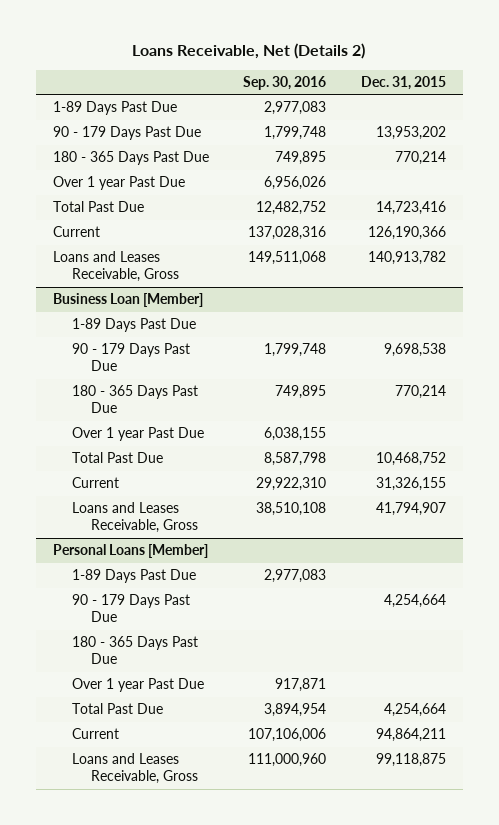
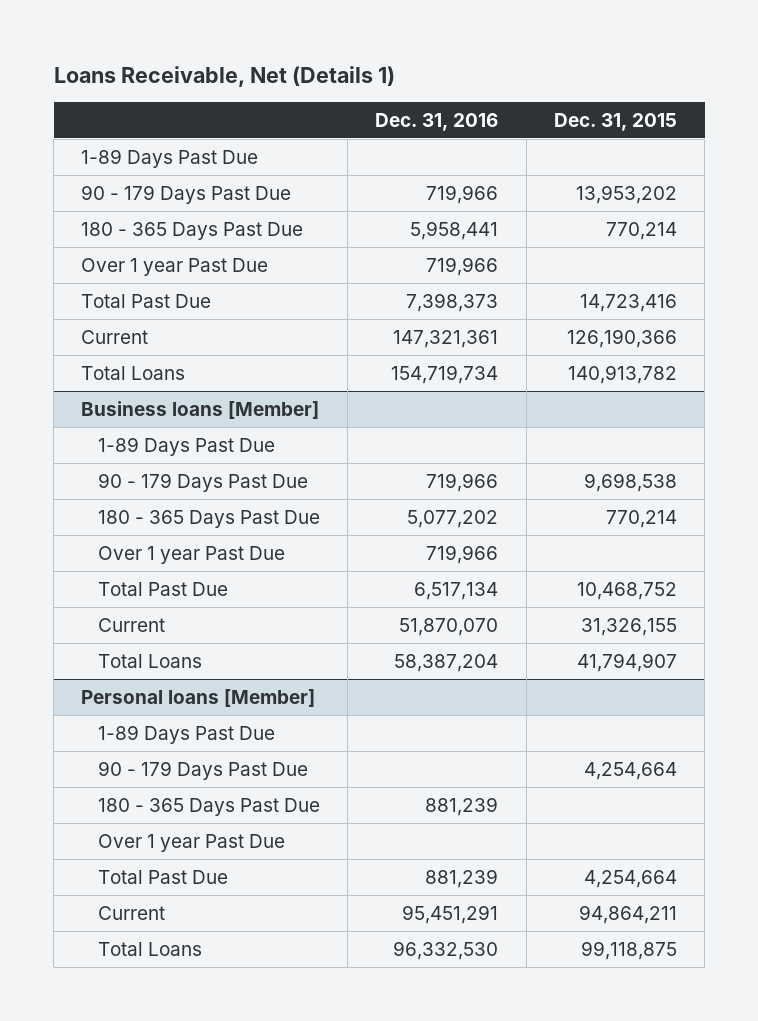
[132,43,366,60] Loans Receivable, Net (Details 2) -> [53,65,395,87] Loans Receivable, Net (Details 1)
[243,75,327,90] Sep. 30, 2016 -> none
none -> [375,112,499,131] Dec. 31, 2016
[52,251,179,283] Loans and Leases Receivable, Gross -> [81,365,186,380] Total Loans
[52,293,203,308] Business Loan [Member] -> [81,400,320,419] Business loans [Member]
[71,502,198,534] Loans and Leases Receivable, Gross -> [97,653,202,668] Total Loans
[52,544,208,559] Personal Loans [Member] -> [81,688,316,707] Personal loans [Member]
[71,753,198,785] Loans and Leases Receivable, Gross -> [97,941,202,956] Total Loans

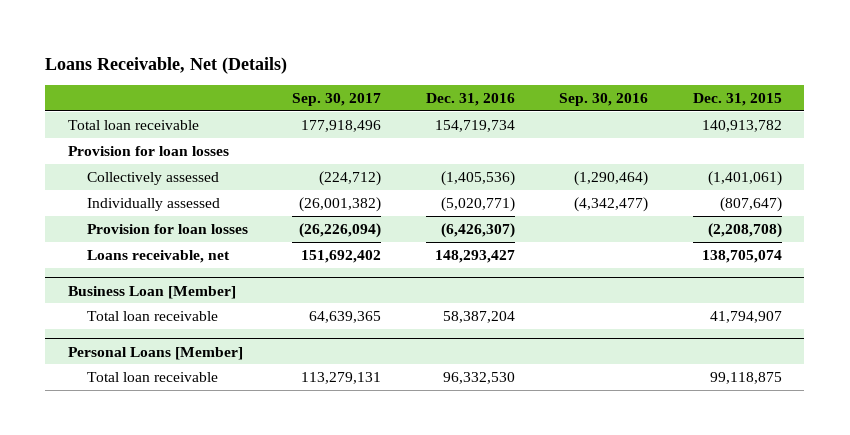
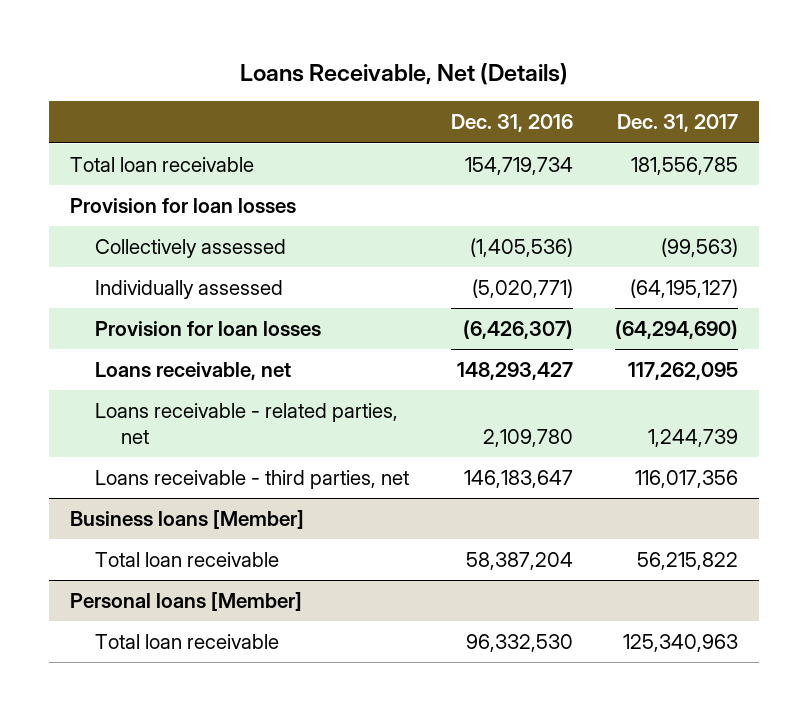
[292,92,382,106] Sep. 30, 2017 -> none
[559,92,649,106] Sep. 30, 2016 -> none
[693,92,783,106] Dec. 31, 2015 -> none
none -> [617,114,739,133] Dec. 31, 2017
none -> [95,403,399,445] Loans receivable - related parties, net
none -> [95,470,410,490] Loans receivable - third parties, net
[67,285,236,299] Business Loan [Member] -> [69,510,304,530] Business loans [Member]
[67,346,243,360] Personal Loans [Member] -> [69,592,302,612] Personal loans [Member]

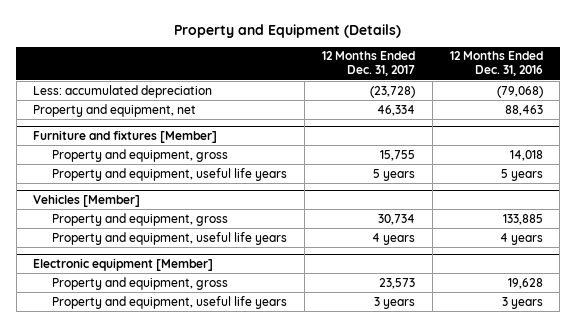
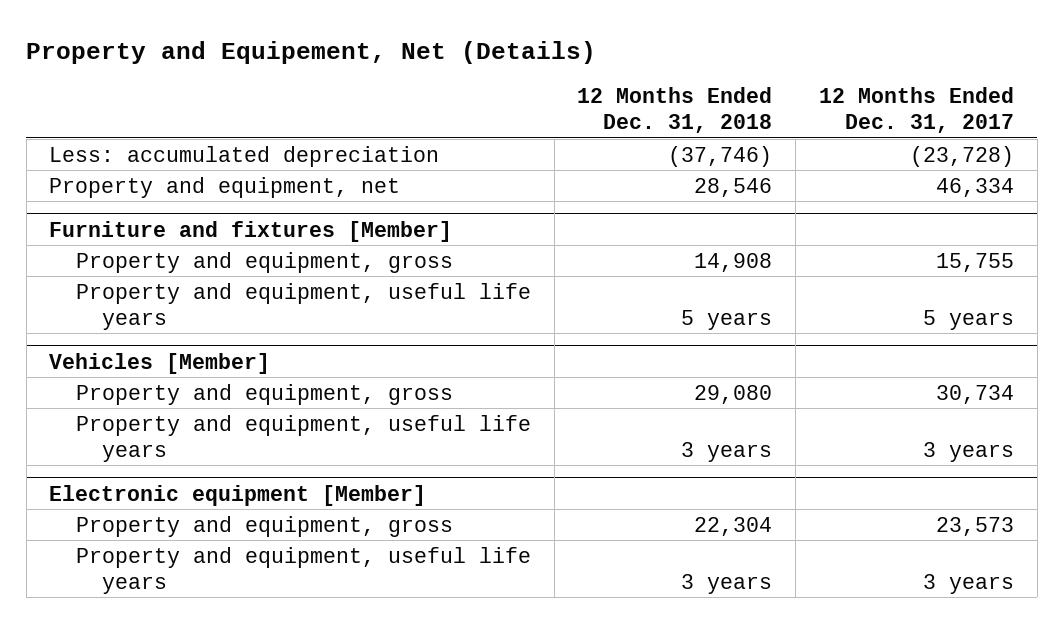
[173,23,401,38] Property and Equipment (Details) -> [26,41,597,65] Property and Equipement, Net (Details)
[449,51,543,77] 12 Months Ended Dec. 31, 2016 -> none
none -> [577,87,773,134] 12 Months Ended Dec. 31, 2018
[371,232,415,245] 4 years -> [923,441,1015,462] 3 years

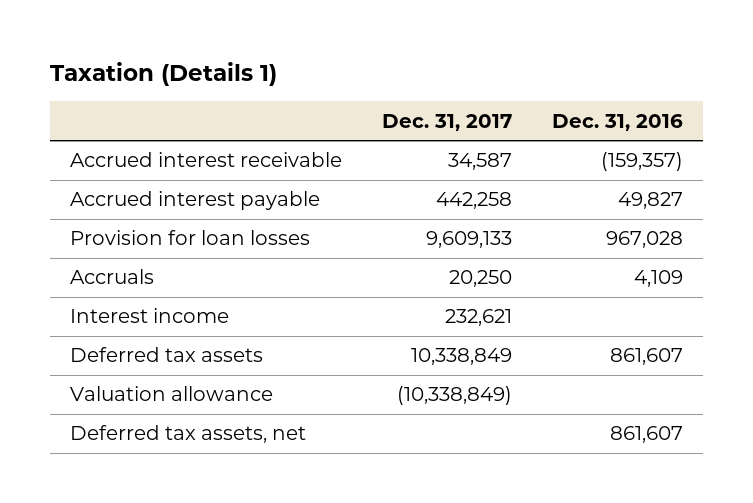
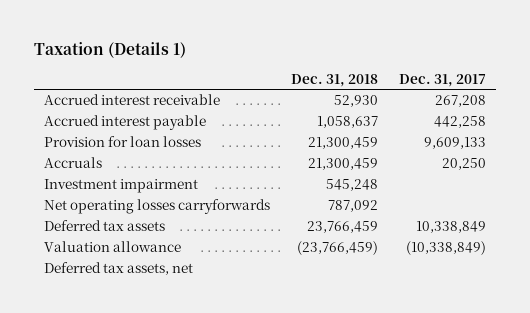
[552,113,684,131] Dec. 31, 2016 -> none
none -> [291,73,379,87] Dec. 31, 2018
[448,153,513,171] 34,587 -> [434,95,486,108] 267,208
[70,308,230,324] Interest income -> none
none -> [44,179,199,194] Investment impairment
none -> [44,199,271,215] Net operating losses carryforwards

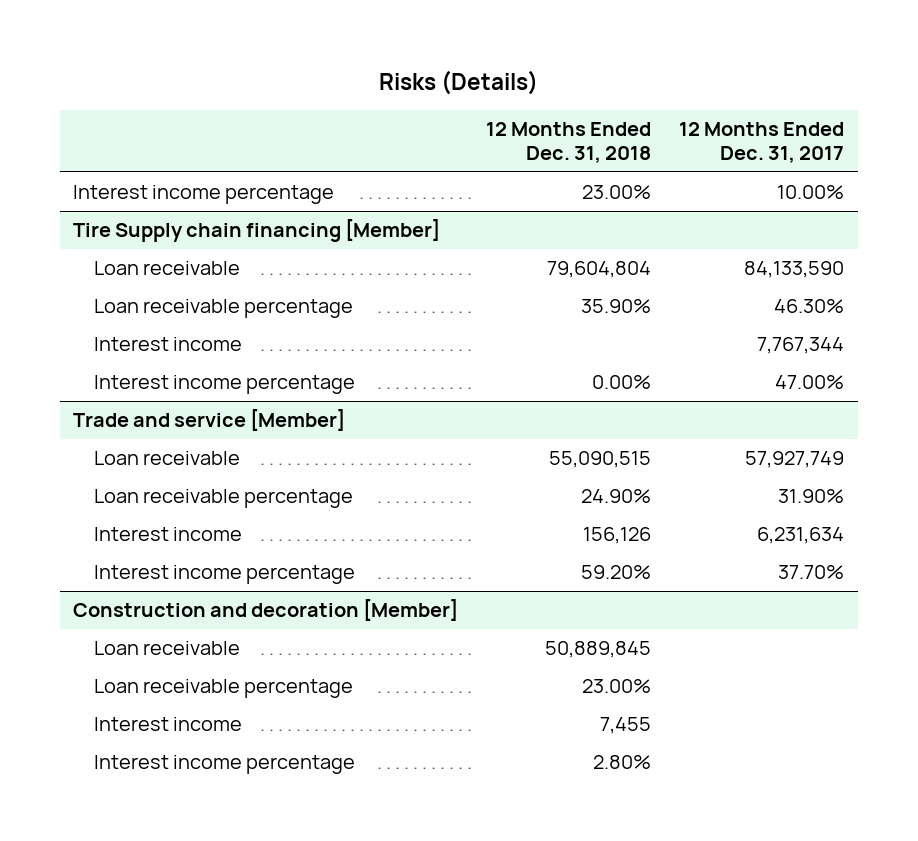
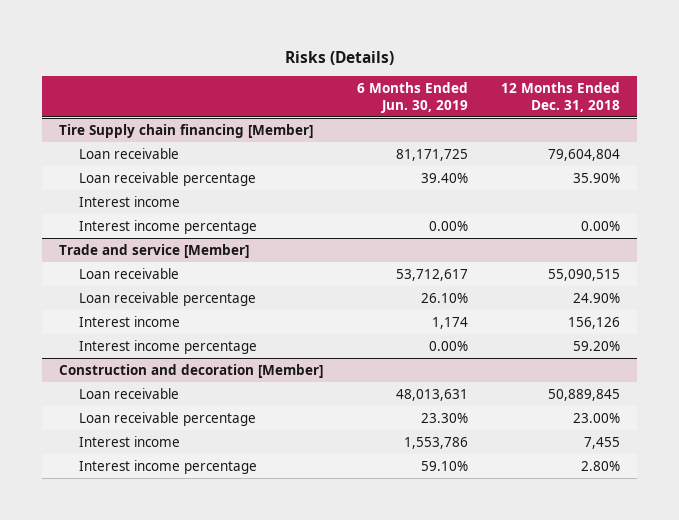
[679,122,845,163] 12 Months Ended Dec. 31, 2017 -> none
none -> [356,81,468,113] 6 Months Ended Jun. 30, 2019
[73,185,335,205] Interest income percentage -> none

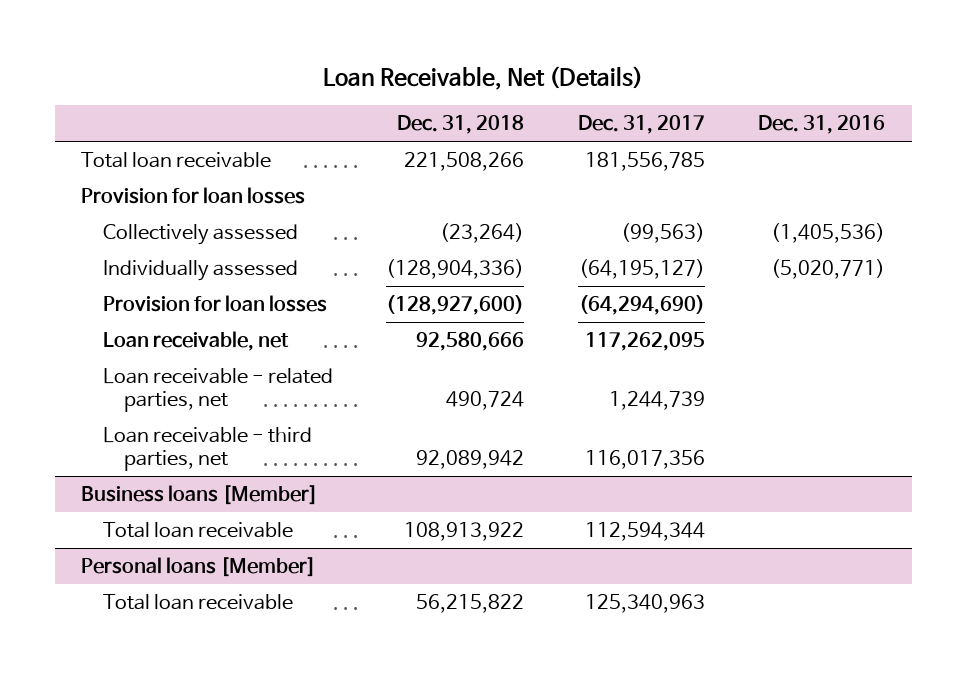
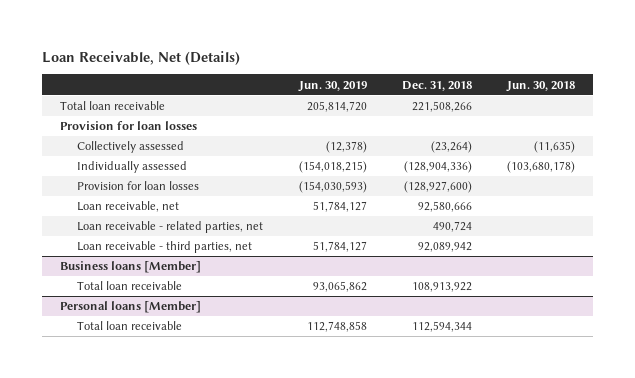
[577,115,705,135] Dec. 31, 2017 -> none
[757,115,885,135] Dec. 31, 2016 -> none
none -> [297,80,367,92] Jun. 30, 2019
none -> [506,80,576,92] Jun. 30, 2018
[416,594,525,614] 56,215,822 -> [411,321,472,333] 112,594,344

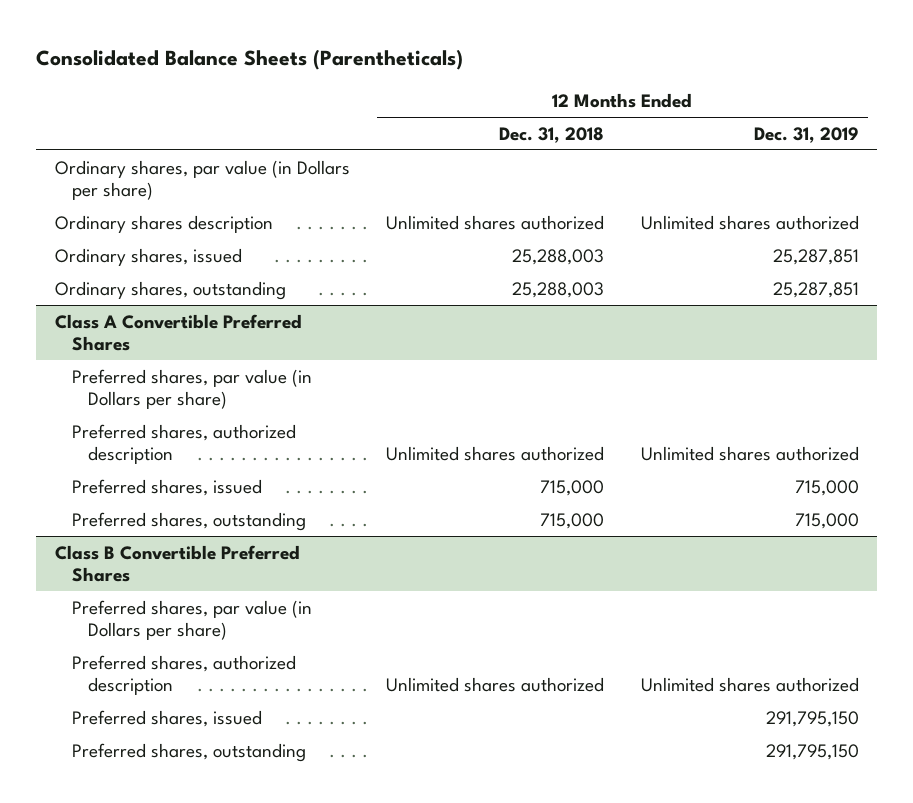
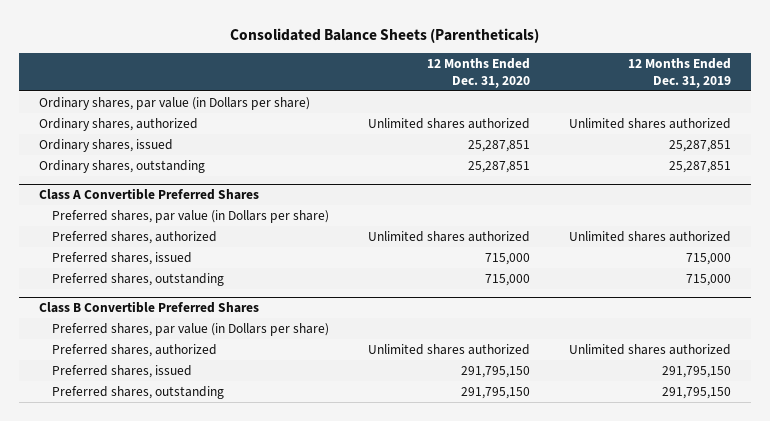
[499,126,605,143] Dec. 31, 2018 -> none
none -> [426,58,530,88] 12 Months Ended Dec. 31, 2020
[54,214,273,233] Ordinary shares description -> [38,117,198,131] Ordinary shares, authorized
[71,423,296,464] Preferred shares, authorized description -> [51,230,217,244] Preferred shares, authorized
[71,654,296,695] Preferred shares, authorized description -> [51,343,217,357] Preferred shares, authorized

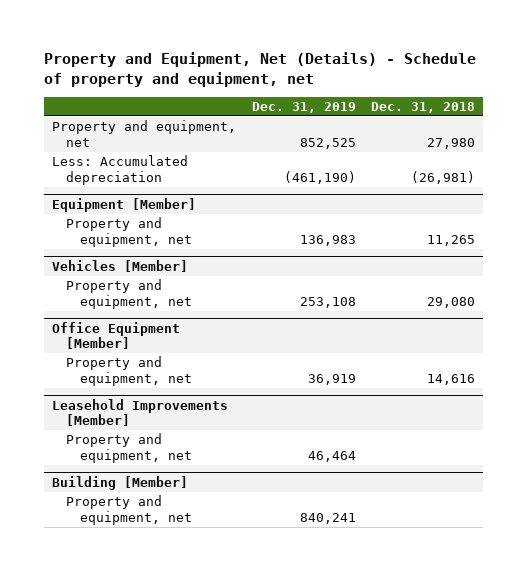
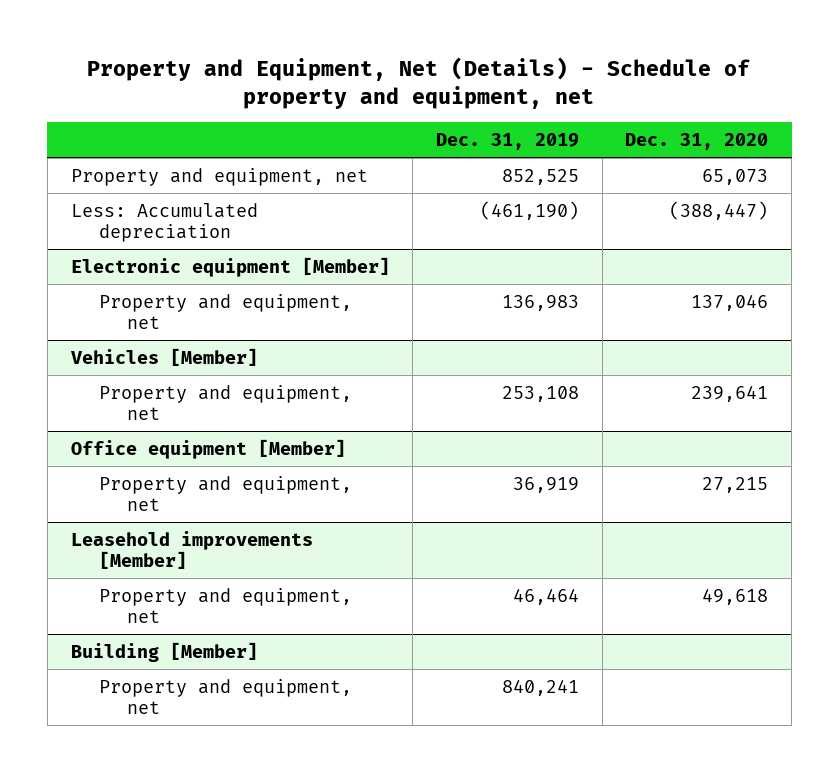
[371,101,476,113] Dec. 31, 2018 -> none
none -> [625,133,769,151] Dec. 31, 2020
[52,197,197,212] Equipment [Member] -> [70,256,390,277] Electronic equipment [Member]
[52,321,181,350] Office Equipment [Member] -> [70,438,346,459] Office equipment [Member]
[52,398,229,427] Leasehold Improvements [Member] -> [70,530,313,570] Leasehold improvements [Member]

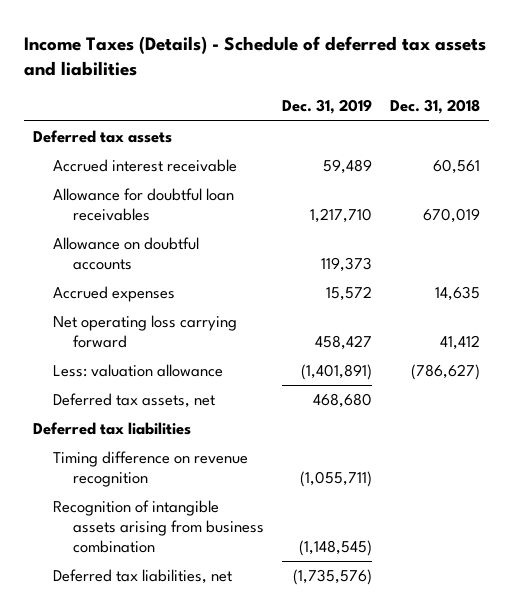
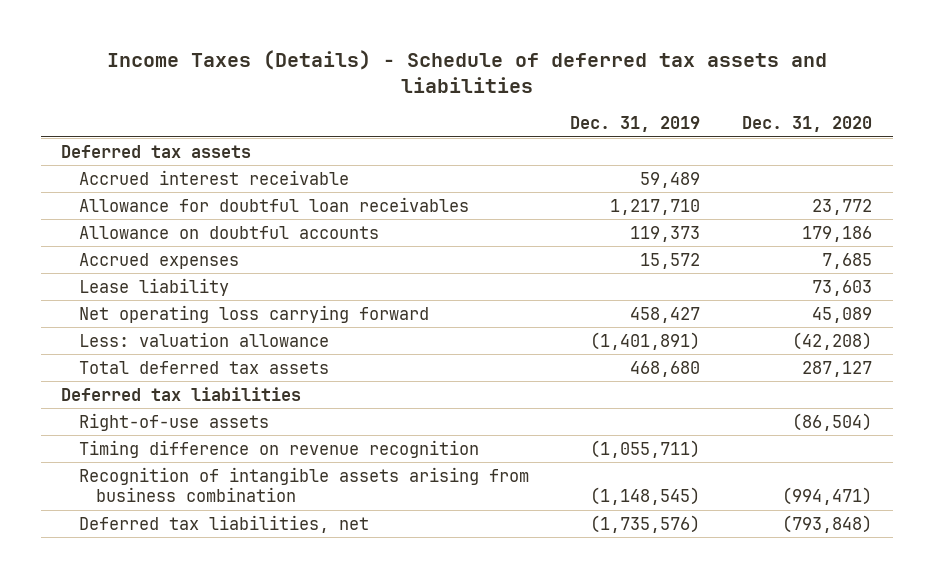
[390,99,481,115] Dec. 31, 2018 -> none
none -> [742,116,873,133] Dec. 31, 2020
none -> [78,277,229,296] Lease liability
[53,392,216,408] Deferred tax assets, net -> [78,360,329,374] Total deferred tax assets
none -> [78,412,269,431] Right-of-use assets

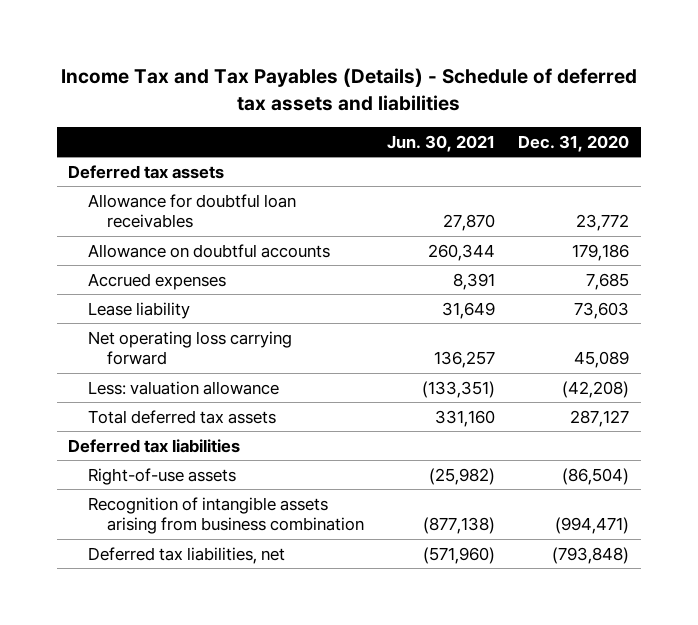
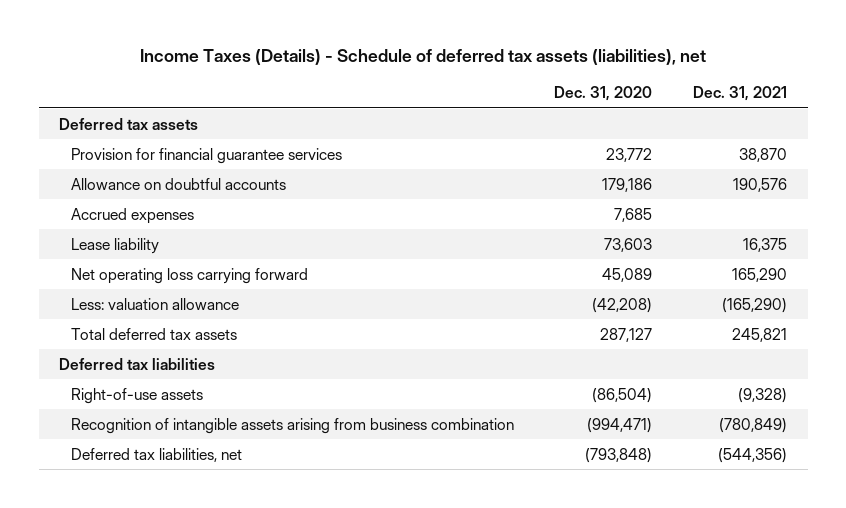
[60,68,637,111] Income Tax and Tax Payables (Details) - Schedule of deferred tax assets and liabilities -> [140,49,707,66] Income Taxes (Details) - Schedule of deferred tax assets (liabilities), net
[387,134,496,152] Jun. 30, 2021 -> none
none -> [693,86,788,102] Dec. 31, 2021
[87,193,296,229] Allowance for doubtful loan receivables -> [70,147,342,164] Provision for financial guarantee services

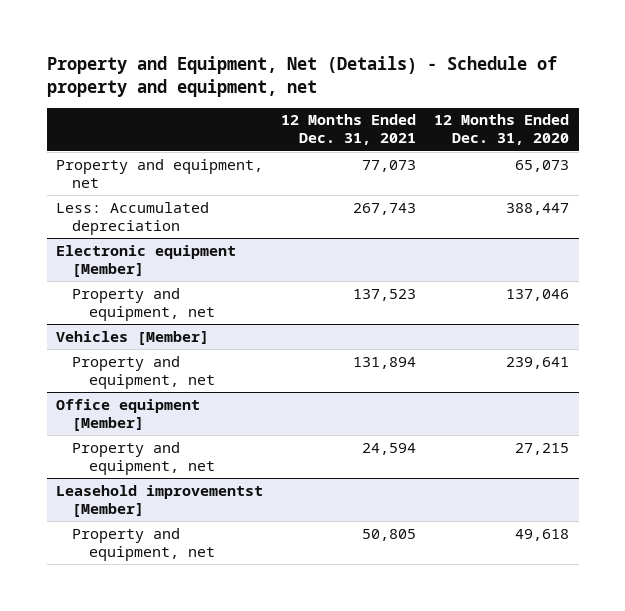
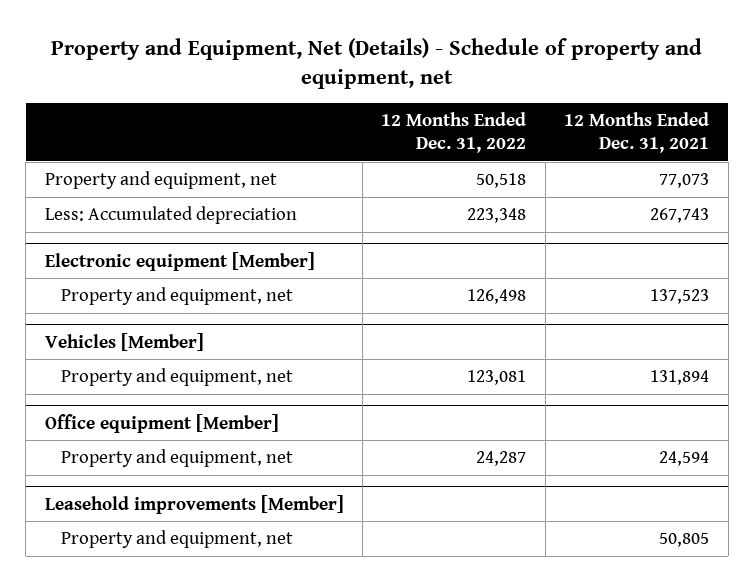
[434,114,570,146] 12 Months Ended Dec. 31, 2020 -> none
none -> [381,112,527,154] 12 Months Ended Dec. 31, 2022
[55,484,263,517] Leasehold improvementst [Member] -> [44,494,344,514] Leasehold improvements [Member]

